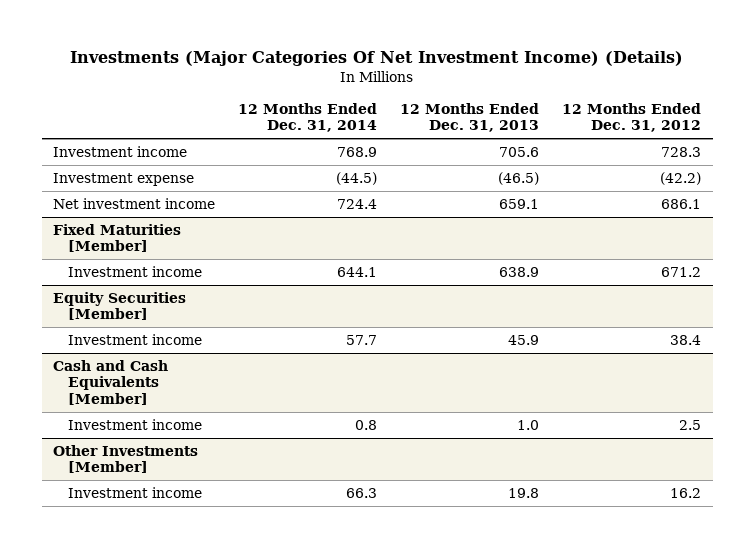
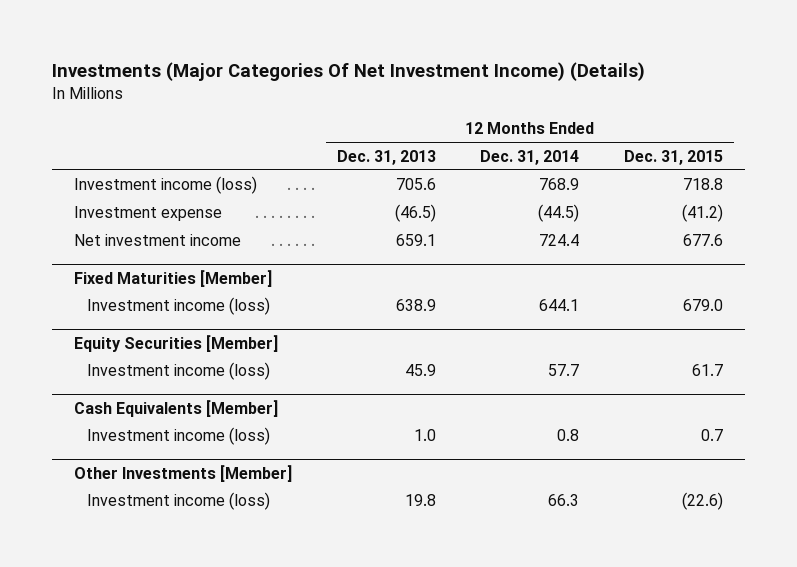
[562,102,702,133] 12 Months Ended Dec. 31, 2012 -> none
none -> [623,149,723,165] Dec. 31, 2015
[53,146,188,158] Investment income -> [74,176,258,195] Investment income (loss)
[67,266,202,278] Investment income -> [87,297,271,316] Investment income (loss)
[67,334,202,346] Investment income -> [87,362,271,381] Investment income (loss)
[53,360,169,405] Cash and Cash Equivalents [Member] -> [74,400,279,418] Cash Equivalents [Member]
[67,419,202,431] Investment income -> [87,427,271,446] Investment income (loss)
[67,487,202,499] Investment income -> [87,492,271,511] Investment income (loss)

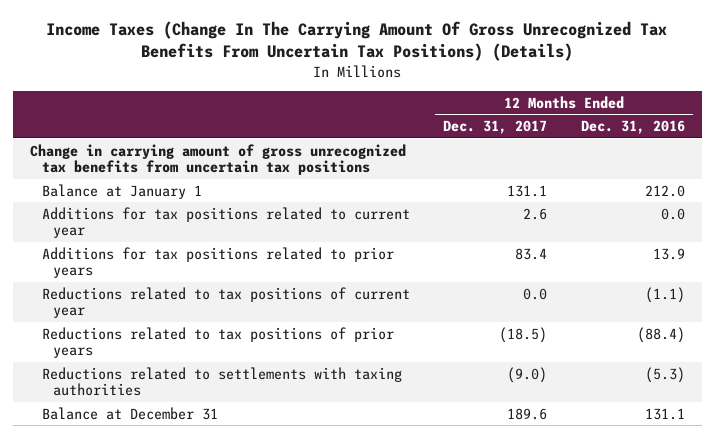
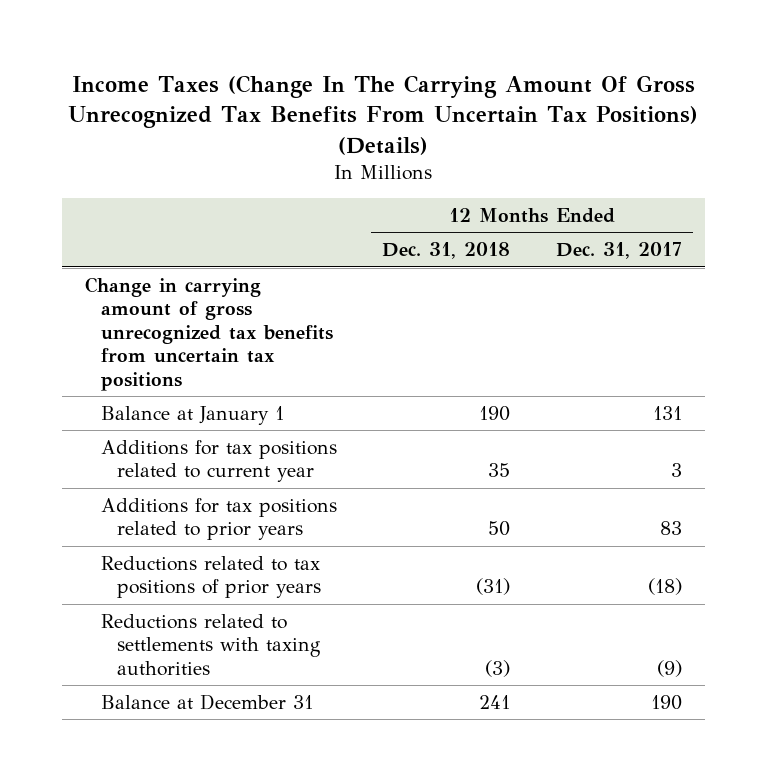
[580,120,685,135] Dec. 31, 2016 -> none
none -> [382,242,511,260] Dec. 31, 2018
[41,286,410,319] Reductions related to tax positions of current year -> none
[507,184,548,197] 131.1 -> [653,405,683,420] 131
[523,207,548,220] 2.6 -> [671,463,683,478] 3
[515,247,548,260] 83.4 -> [660,521,683,536] 83
[499,326,548,343] (18.5) -> [648,578,683,596] (18)
[507,366,548,383] (9.0) -> [657,659,683,677] (9)
[507,407,548,420] 189.6 -> [651,694,683,710] 190

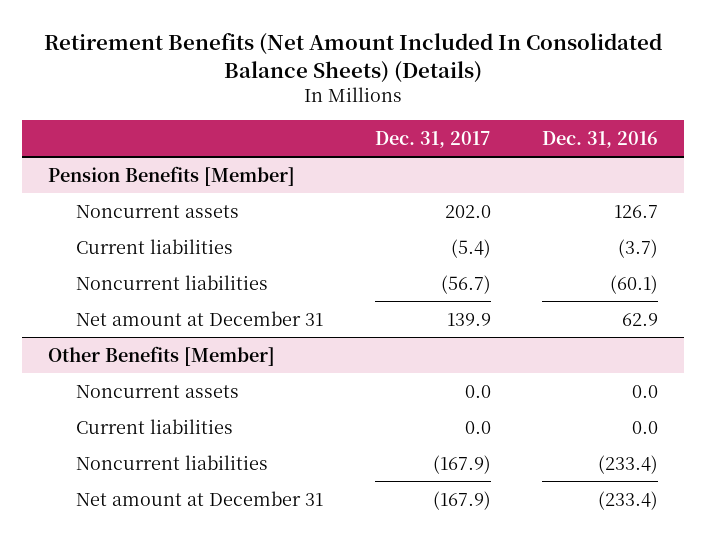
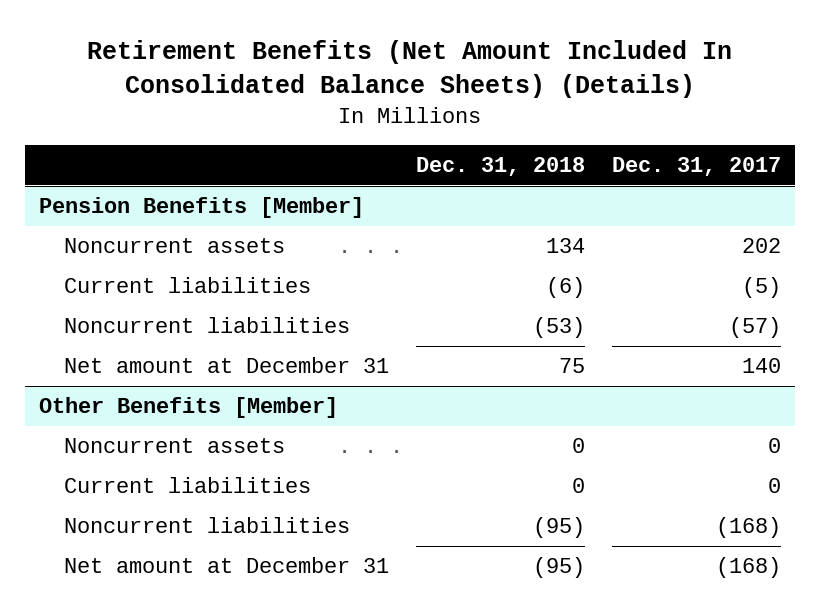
[542,130,659,148] Dec. 31, 2016 -> none
none -> [416,156,586,176] Dec. 31, 2018
[444,204,491,218] 202.0 -> [742,238,782,254] 202
[450,238,491,258] (5.4) -> [742,277,782,299] (5)
[440,274,491,294] (56.7) -> [729,317,782,339] (57)
[446,312,491,326] 139.9 -> [742,358,782,374] 140
[464,384,491,398] 0.0 -> [768,438,782,454] 0
[464,420,491,434] 0.0 -> [768,478,782,494] 0
[432,454,491,474] (167.9) -> [716,517,782,539] (168)
[432,490,491,510] (167.9) -> [716,557,782,579] (168)

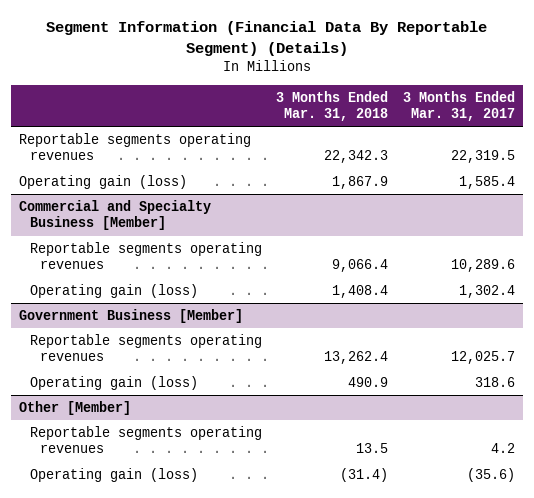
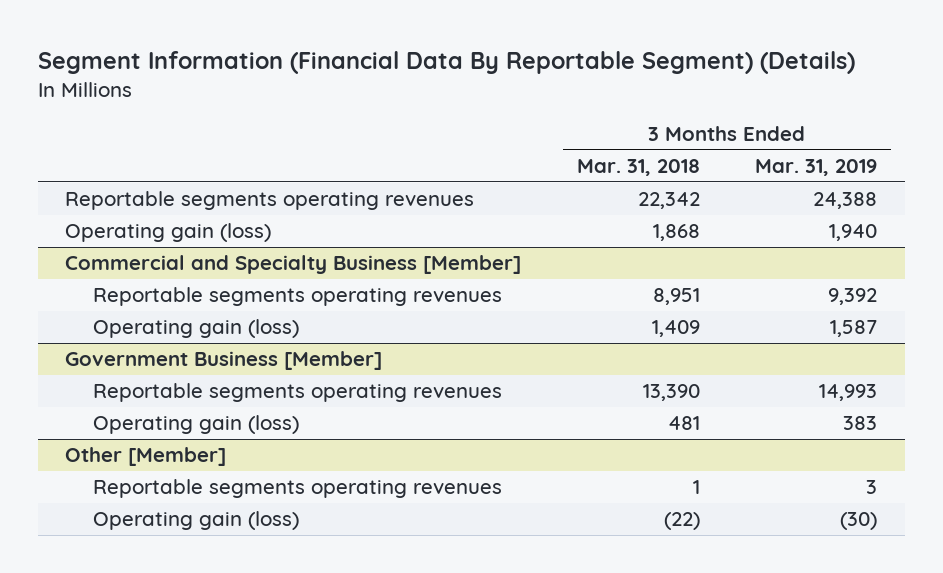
[403,90,516,122] 3 Months Ended Mar. 31, 2017 -> none
none -> [755,158,878,176] Mar. 31, 2019
[324,150,389,164] 22,342.3 -> [637,192,700,210] 22,342
[332,176,389,190] 1,867.9 -> [652,224,700,242] 1,868
[332,259,389,273] 9,066.4 -> [652,288,700,306] 8,951
[332,285,389,299] 1,408.4 -> [651,320,700,338] 1,409
[324,351,389,365] 13,262.4 -> [642,384,700,402] 13,390
[348,377,389,388] 490.9 -> [667,416,700,431] 481
[356,443,389,454] 13.5 -> [692,480,700,495] 1
[340,468,389,483] (31.4) -> [663,512,700,531] (22)

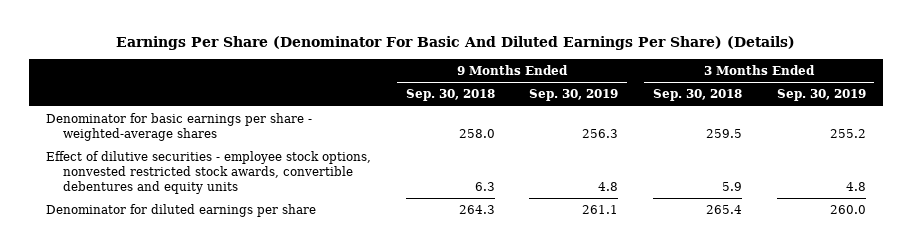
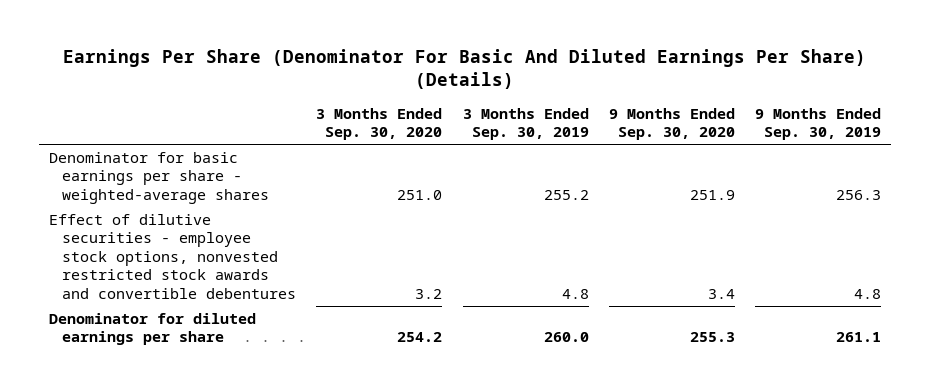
[405,89,495,102] Sep. 30, 2018 -> none
[653,89,743,102] Sep. 30, 2018 -> none
none -> [316,107,443,141] 3 Months Ended Sep. 30, 2020
none -> [608,107,735,141] 9 Months Ended Sep. 30, 2020
[45,151,371,194] Effect of dilutive securities - employee stock options, nonvested restricted stock awards, convertible debentures and equity units -> [49,213,297,299] Effect of dilutive securities - employee stock options, nonvested restricted stock awards and convertible debentures

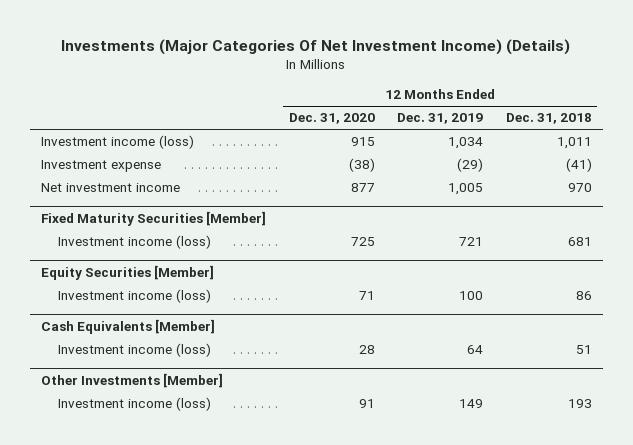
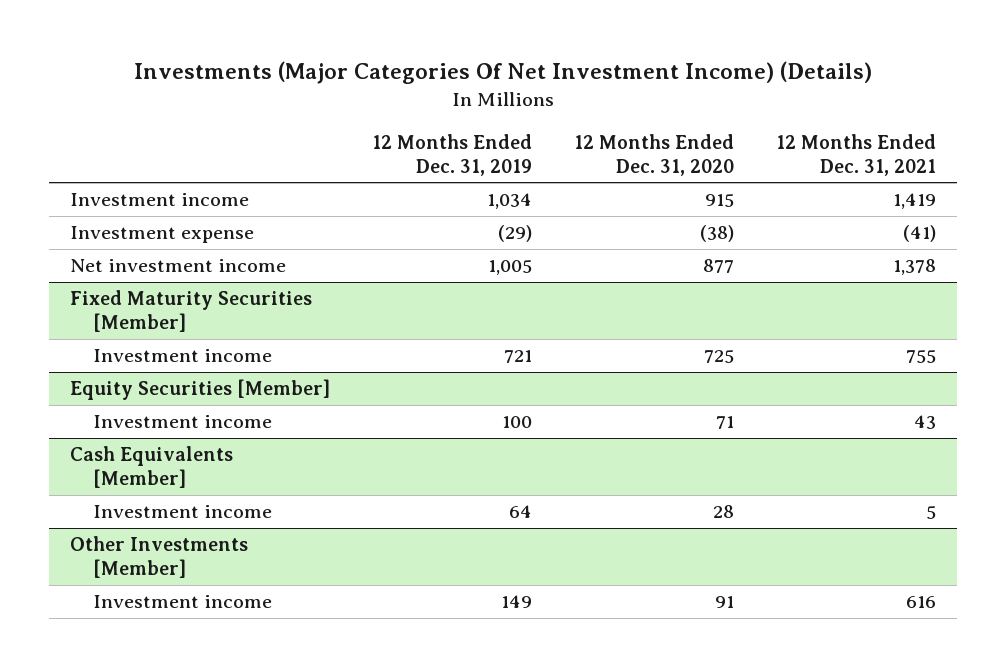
[505,113,592,125] Dec. 31, 2018 -> none
none -> [775,133,936,176] 12 Months Ended Dec. 31, 2021
[41,135,195,150] Investment income (loss) -> [69,193,249,207] Investment income
[57,235,211,250] Investment income (loss) -> [93,349,273,363] Investment income
[57,289,211,304] Investment income (loss) -> [93,415,273,429] Investment income
[57,343,211,358] Investment income (loss) -> [93,505,273,519] Investment income
[57,397,211,412] Investment income (loss) -> [93,595,273,609] Investment income

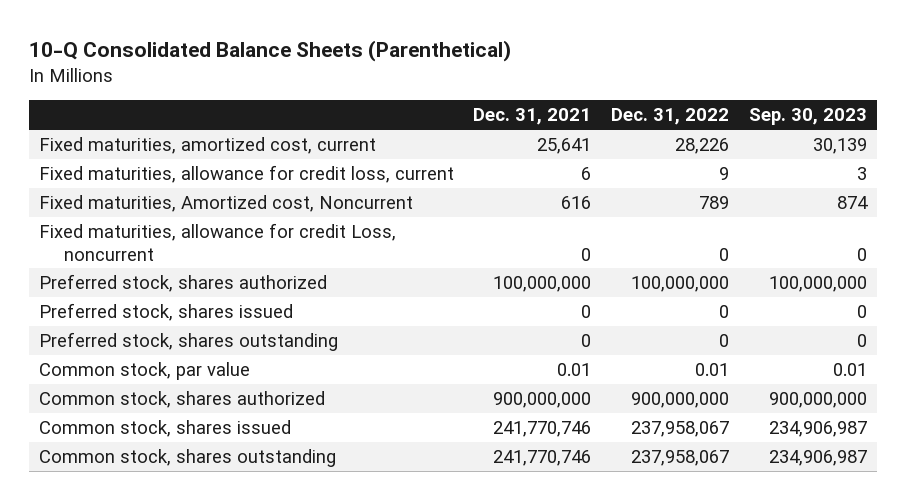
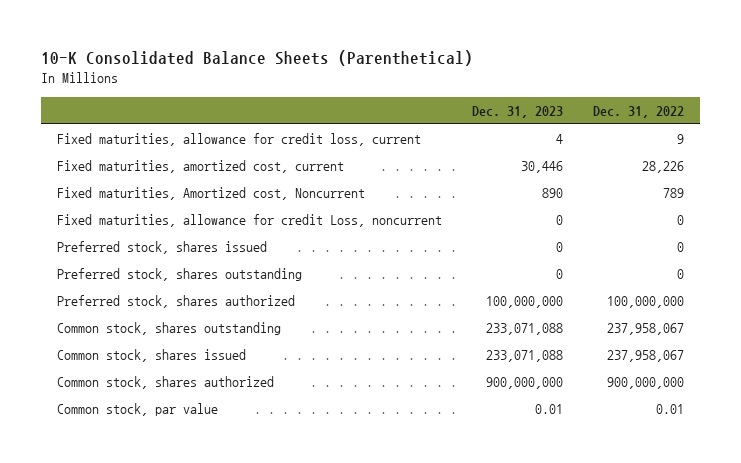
[28,40,511,63] 10-Q Consolidated Balance Sheets (Parenthetical) -> [41,50,474,67] 10-K Consolidated Balance Sheets (Parenthetical)
[473,108,592,126] Dec. 31, 2021 -> none
[748,108,867,126] Sep. 30, 2023 -> none
none -> [471,105,563,118] Dec. 31, 2023
[38,136,376,154] Fixed maturities, amortized cost, current -> [56,160,344,174] Fixed maturities, amortized cost, current
[38,273,327,292] Preferred stock, shares authorized -> [56,295,295,309] Preferred stock, shares authorized
[38,419,291,437] Common stock, shares issued -> [56,349,246,363] Common stock, shares issued
[38,390,325,408] Common stock, shares authorized -> [56,376,274,390] Common stock, shares authorized
[38,361,250,380] Common stock, par value -> [56,403,218,417] Common stock, par value

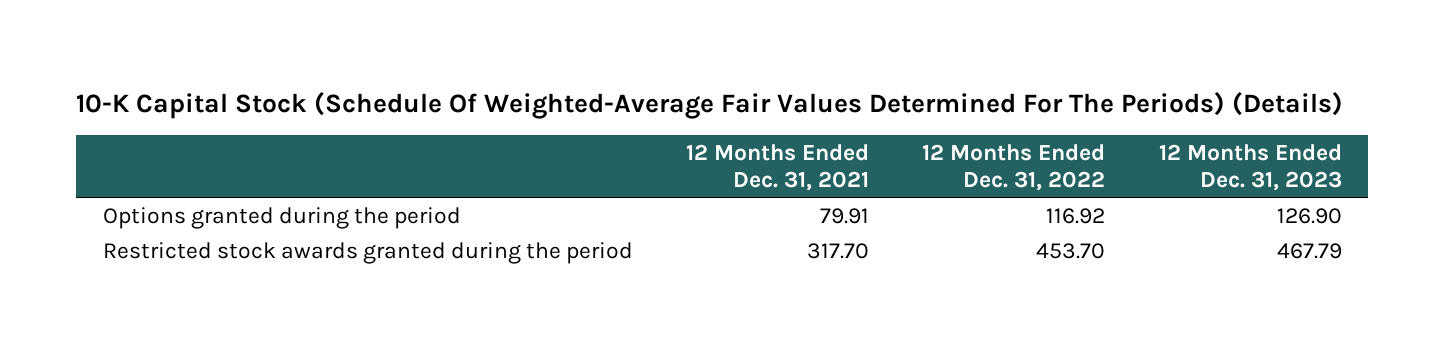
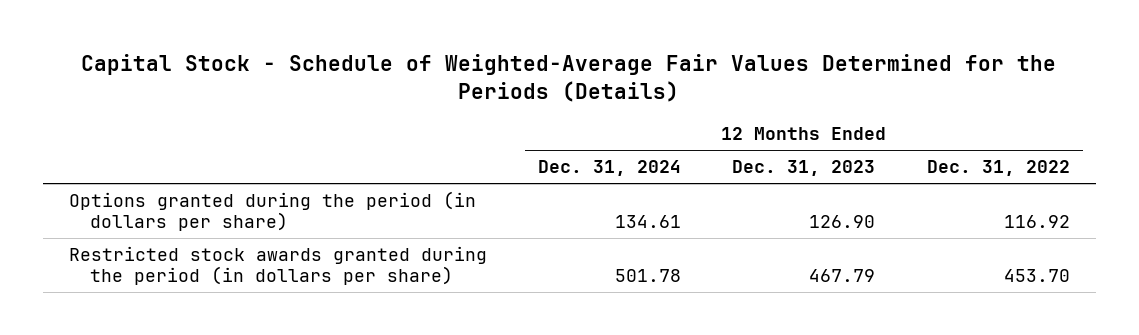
[75,91,1343,119] 10-K Capital Stock (Schedule Of Weighted-Average Fair Values Determined For The Periods) (Details) -> [81,54,1057,103] Capital Stock - Schedule of Weighted-Average Fair Values Determined for the Periods (Details)
[686,143,870,192] 12 Months Ended Dec. 31, 2021 -> none
none -> [538,160,682,177] Dec. 31, 2024
[102,206,461,229] Options granted during the period -> [68,191,476,232] Options granted during the period (in dollars per share)
[102,241,633,264] Restricted stock awards granted during the period -> [68,246,487,286] Restricted stock awards granted during the period (in dollars per share)

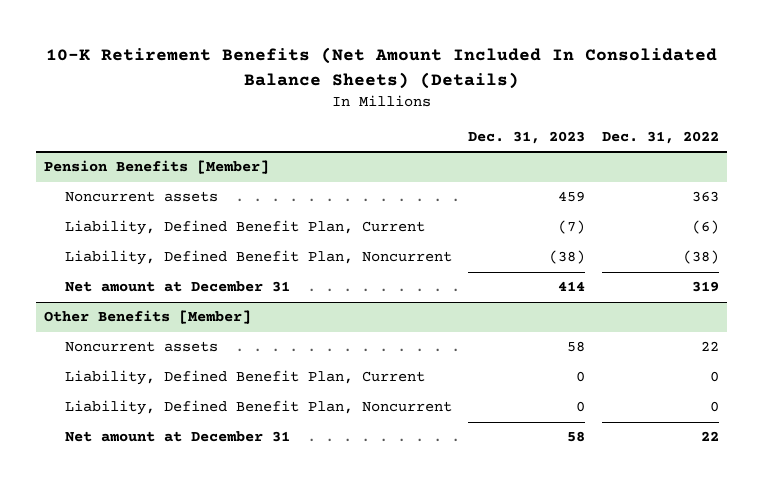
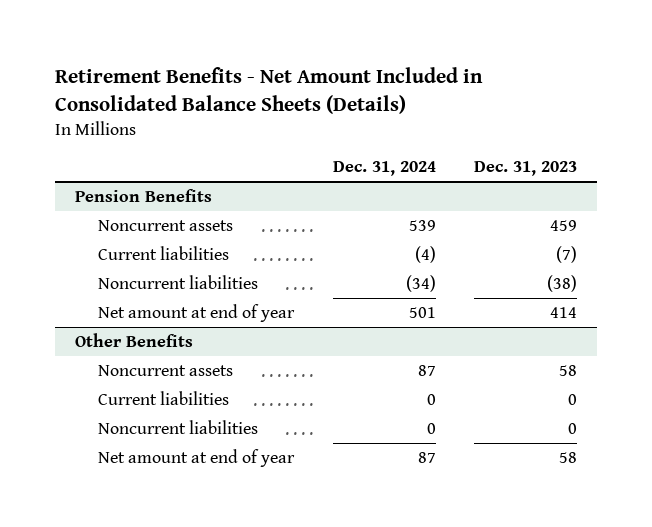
[45,47,717,89] 10-K Retirement Benefits (Net Amount Included In Consolidated Balance Sheets) (Details) -> [55,67,484,114] Retirement Benefits - Net Amount Included in Consolidated Balance Sheets (Details)
[601,131,719,145] Dec. 31, 2022 -> none
none -> [332,161,436,177] Dec. 31, 2024
[44,160,270,175] Pension Benefits [Member] -> [74,188,212,202] Pension Benefits
[65,220,426,236] Liability, Defined Benefit Plan, Current -> [98,245,230,260] Current liabilities
[65,250,453,266] Liability, Defined Benefit Plan, Noncurrent -> [98,274,259,289] Noncurrent liabilities
[65,281,291,293] Net amount at December 31 -> [98,303,296,322] Net amount at end of year
[44,310,252,325] Other Benefits [Member] -> [74,332,193,347] Other Benefits
[65,370,426,386] Liability, Defined Benefit Plan, Current -> [98,390,230,405] Current liabilities
[65,400,453,416] Liability, Defined Benefit Plan, Noncurrent -> [98,419,259,434] Noncurrent liabilities
[65,431,291,443] Net amount at December 31 -> [98,448,296,467] Net amount at end of year

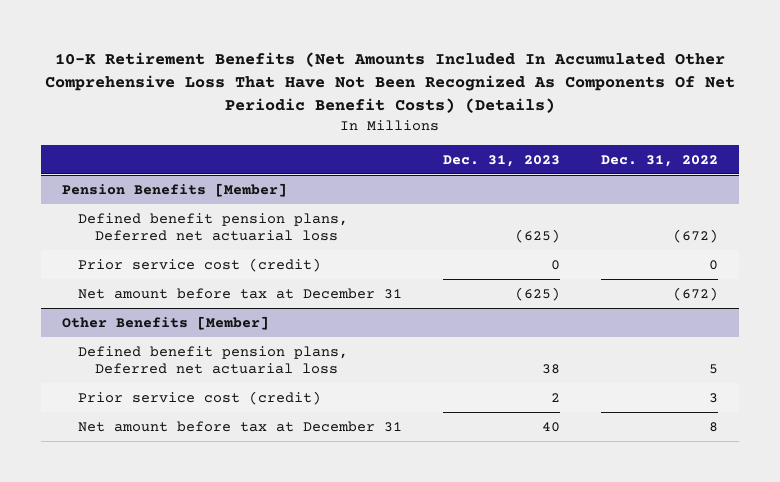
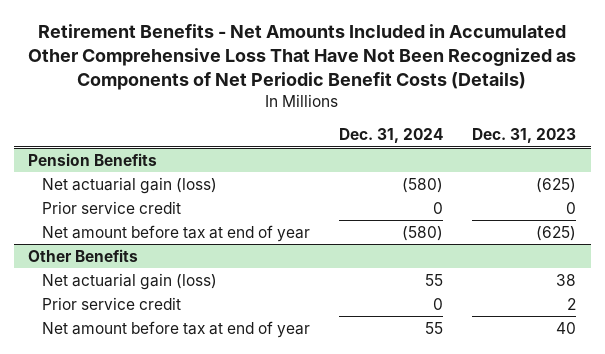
[45,52,736,114] 10-K Retirement Benefits (Net Amounts Included In Accumulated Other Comprehensive Loss That Have Not Been Recognized As Components Of Net Periodic Benefit Costs) (Details) -> [28,23,577,91] Retirement Benefits - Net Amounts Included in Accumulated Other Comprehensive Loss That Have Not Been Recognized as Components of Net Periodic Benefit Costs (Details)
[601,154,719,167] Dec. 31, 2022 -> none
none -> [339,128,444,144] Dec. 31, 2024
[61,182,287,197] Pension Benefits [Member] -> [28,152,158,166] Pension Benefits
[78,212,349,241] Defined benefit pension plans, Deferred net actuarial loss -> [42,176,218,194] Net actuarial gain (loss)
[78,257,322,272] Prior service cost (credit) -> [42,200,182,214] Prior service credit
[78,287,403,299] Net amount before tax at December 31 -> [42,224,311,242] Net amount before tax at end of year
[61,315,269,330] Other Benefits [Member] -> [28,248,139,262] Other Benefits
[78,345,349,374] Defined benefit pension plans, Deferred net actuarial loss -> [42,272,218,290] Net actuarial gain (loss)
[78,390,322,405] Prior service cost (credit) -> [42,296,182,310] Prior service credit
[78,420,403,432] Net amount before tax at December 31 -> [42,320,311,338] Net amount before tax at end of year

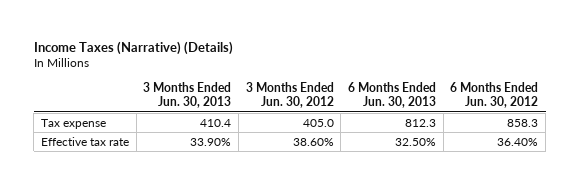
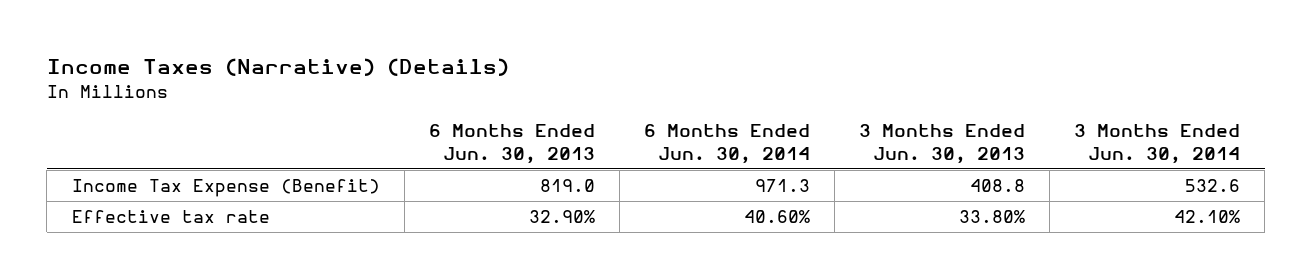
[245,81,334,109] 3 Months Ended Jun. 30, 2012 -> none
[450,81,539,109] 6 Months Ended Jun. 30, 2012 -> none
none -> [643,124,810,164] 6 Months Ended Jun. 30, 2014
none -> [1074,124,1241,164] 3 Months Ended Jun. 30, 2014
[41,118,107,129] Tax expense -> [71,179,380,198] Income Tax Expense (Benefit)
[200,118,232,127] 410.4 -> [970,179,1026,193] 408.8
[405,118,437,127] 812.3 -> [539,179,595,193] 819.0
[190,137,232,146] 33.90% -> [959,210,1026,224] 33.80%
[395,137,437,146] 32.50% -> [528,210,595,224] 32.90%

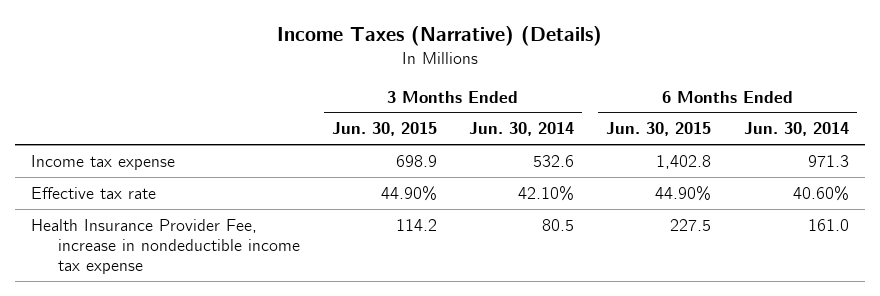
[428,124,595,164] 6 Months Ended Jun. 30, 2013 -> none
[859,124,1026,164] 3 Months Ended Jun. 30, 2013 -> none
none -> [332,122,438,137] Jun. 30, 2015
none -> [606,122,712,137] Jun. 30, 2015
[71,179,380,198] Income Tax Expense (Benefit) -> [31,154,176,170] Income tax expense
none -> [31,218,301,274] Health Insurance Provider Fee, increase in nondeductible income tax expense

